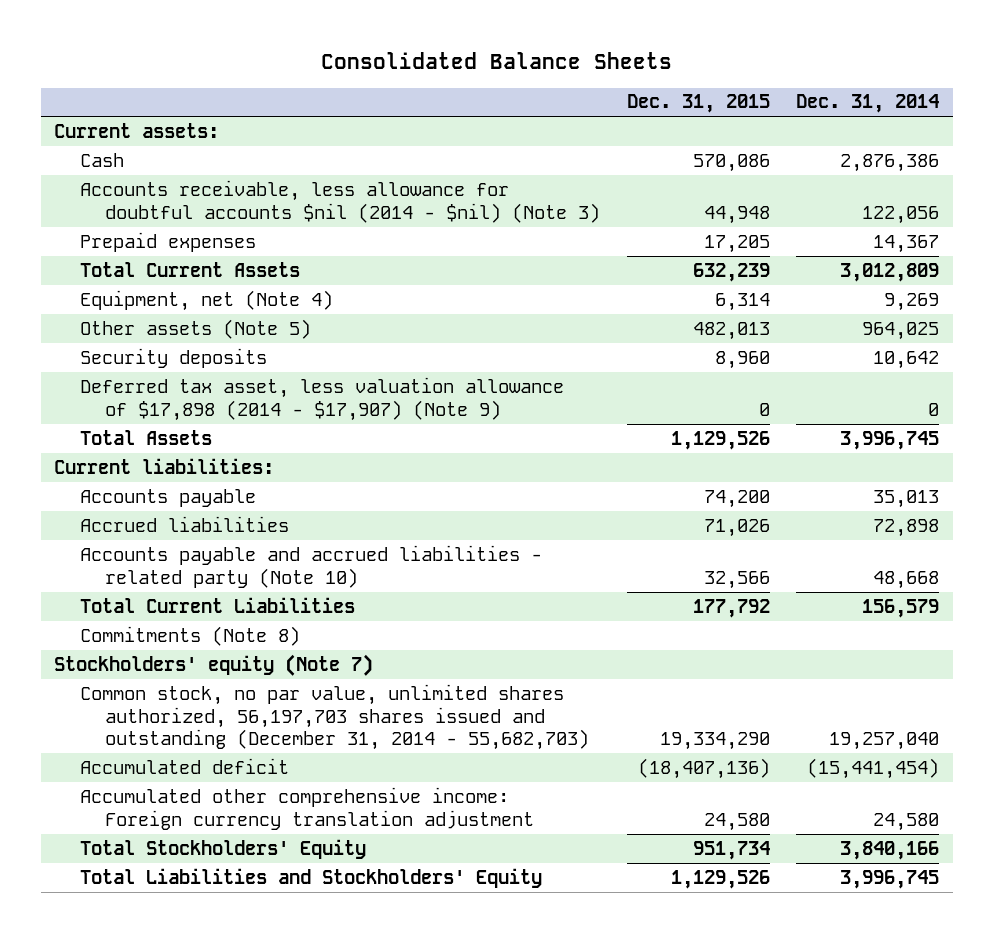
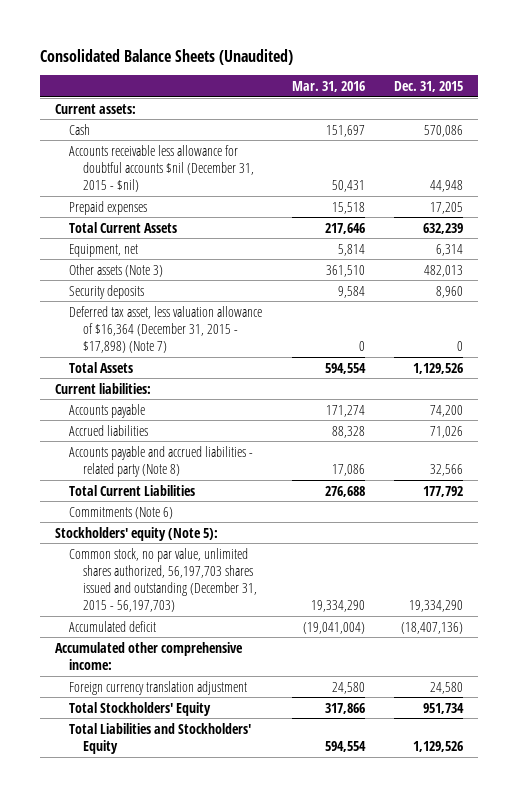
[320,52,672,70] Consolidated Balance Sheets -> [39,48,293,65] Consolidated Balance Sheets (Unaudited)
[796,94,940,114] Dec. 31, 2014 -> none
none -> [291,81,365,93] Mar. 31, 2016
[79,179,601,223] Accounts receivable, less allowance for doubtful accounts $nil (2014 - $nil) (Note 3) -> [69,144,255,193] Accounts receivable less allowance for doubtful accounts $nil (December 31, 2015 - $nil)
[79,289,333,311] Equipment, net (Note 4) -> [69,243,139,257] Equipment, net
[79,318,311,339] Other assets (Note 5) -> [69,263,164,277] Other assets (Note 3)
[79,376,564,421] Deferred tax asset, less valuation allowance of $17,898 (2014 - $17,907) (Note 9) -> [69,305,263,354] Deferred tax asset, less valuation allowance of $16,364 (December 31, 2015 - $17,898) (Note 7)
[79,544,542,588] Accounts payable and accrued liabilities - related party (Note 10) -> [69,445,254,477] Accounts payable and accrued liabilities - related party (Note 8)
[79,625,300,646] Commitments (Note 8) -> [69,506,174,519] Commitments (Note 6)
[53,653,373,676] Stockholders' equity (Note 7) -> [54,526,218,541] Stockholders' equity (Note 5):
[79,683,590,751] Common stock, no par value, unlimited shares authorized, 56,197,703 shares issued and outstanding (December 31, 2014 - 55,682,703) -> [69,547,258,613] Common stock, no par value, unlimited shares authorized, 56,197,703 shares issued and outstanding (December 31, 2015 - 56,197,703)
none -> [54,641,243,670] Accumulated other comprehensive income:
[79,786,535,830] Accumulated other comprehensive income: Foreign currency translation adjustment -> [69,680,248,695] Foreign currency translation adjustment

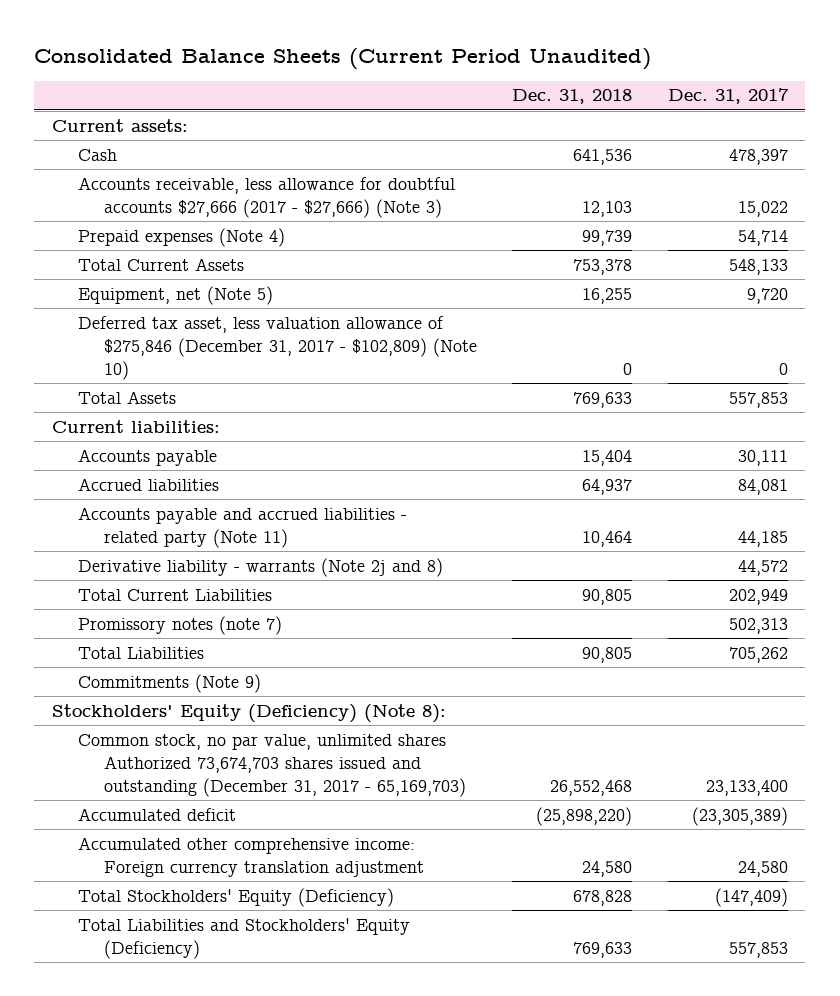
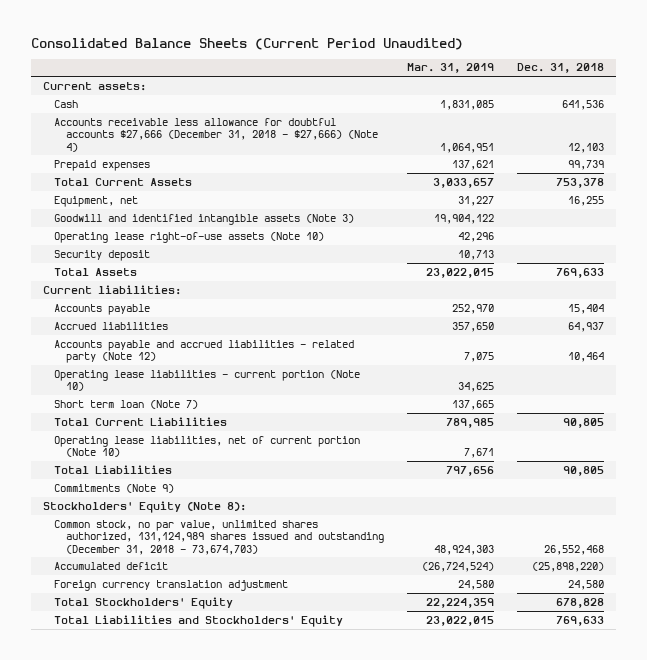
[667,88,789,105] Dec. 31, 2017 -> none
none -> [407,63,495,74] Mar. 31, 2019
[77,176,455,218] Accounts receivable, less allowance for doubtful accounts $27,666 (2017 - $27,666) (Note 3) -> [54,117,378,152] Accounts receivable less allowance for doubtful accounts $27,666 (December 31, 2018 - $27,666) (Note 4)
[77,227,285,247] Prepaid expenses (Note 4) -> [54,159,151,171] Prepaid expenses
[77,315,477,380] Deferred tax asset, less valuation allowance of $275,846 (December 31, 2017 - $102,809) (Note 10) -> none
[77,285,273,305] Equipment, net (Note 5) -> [54,195,139,207] Equipment, net
none -> [54,213,355,225] Goodwill and identified intangible assets (Note 3)
none -> [54,231,325,243] Operating lease right-of-use assets (Note 10)
none -> [54,249,151,261] Security deposit
[77,557,443,577] Derivative liability - warrants (Note 2j and 8) -> none
[77,506,407,548] Accounts payable and accrued liabilities - related party (Note 11) -> [54,339,355,364] Accounts payable and accrued liabilities - related party (Note 12)
none -> [54,369,361,392] Operating lease liabilities - current portion (Note 10)
none -> [54,399,199,409] Short term loan (Note 7)
[77,615,282,635] Promissory notes (note 7) -> none
none -> [54,435,361,458] Operating lease liabilities, net of current portion (Note 10)
[52,703,447,723] Stockholders' Equity (Deficiency) (Note 8): -> [42,500,246,513] Stockholders' Equity (Note 8):
[77,733,466,797] Common stock, no par value, unlimited shares Authorized 73,674,703 shares issued and outstanding (December 31, 2017 - 65,169,703) -> [54,519,384,555] Common stock, no par value, unlimited shares authorized, 131,124,989 shares issued and outstanding (December 31, 2018 - 73,674,703)
[77,836,424,877] Accumulated other comprehensive income: Foreign currency translation adjustment -> [54,579,289,591] Foreign currency translation adjustment
[77,887,394,907] Total Stockholders' Equity (Deficiency) -> [54,596,234,609] Total Stockholders' Equity
[77,917,410,959] Total Liabilities and Stockholders' Equity (Deficiency) -> [54,614,344,627] Total Liabilities and Stockholders' Equity

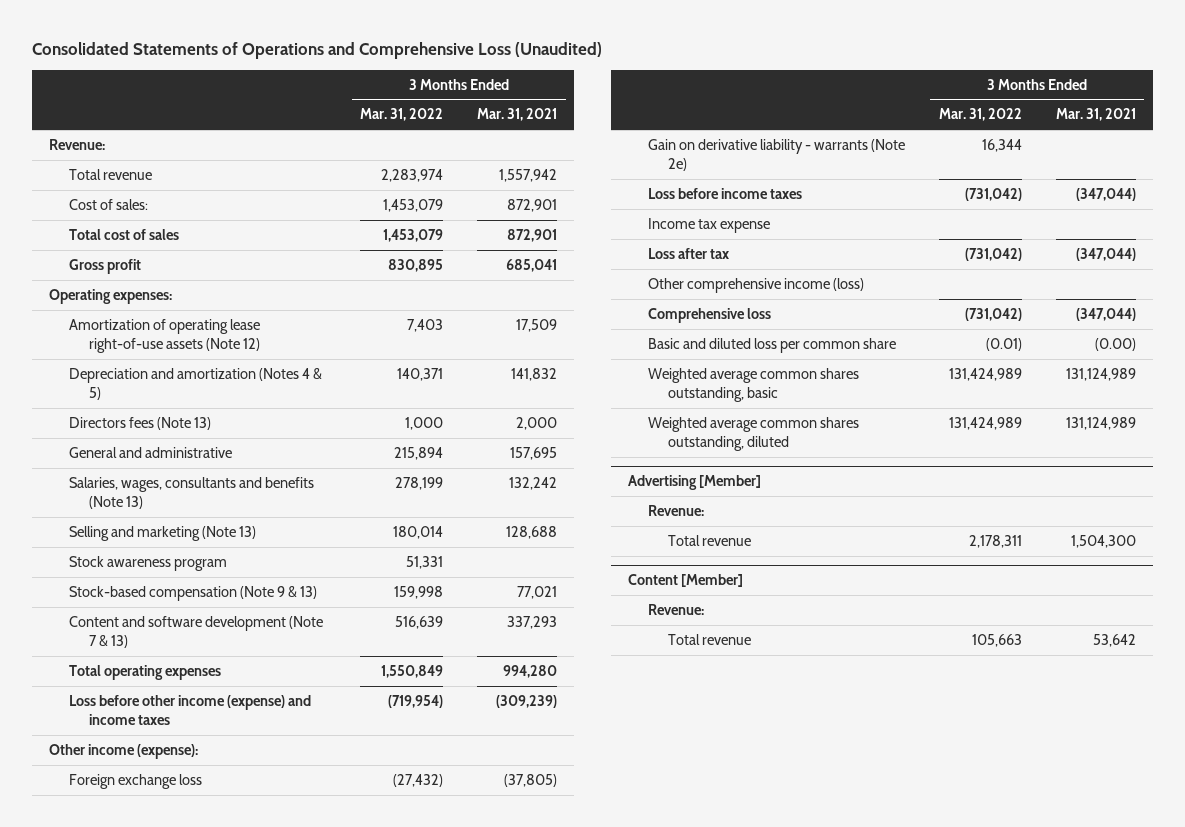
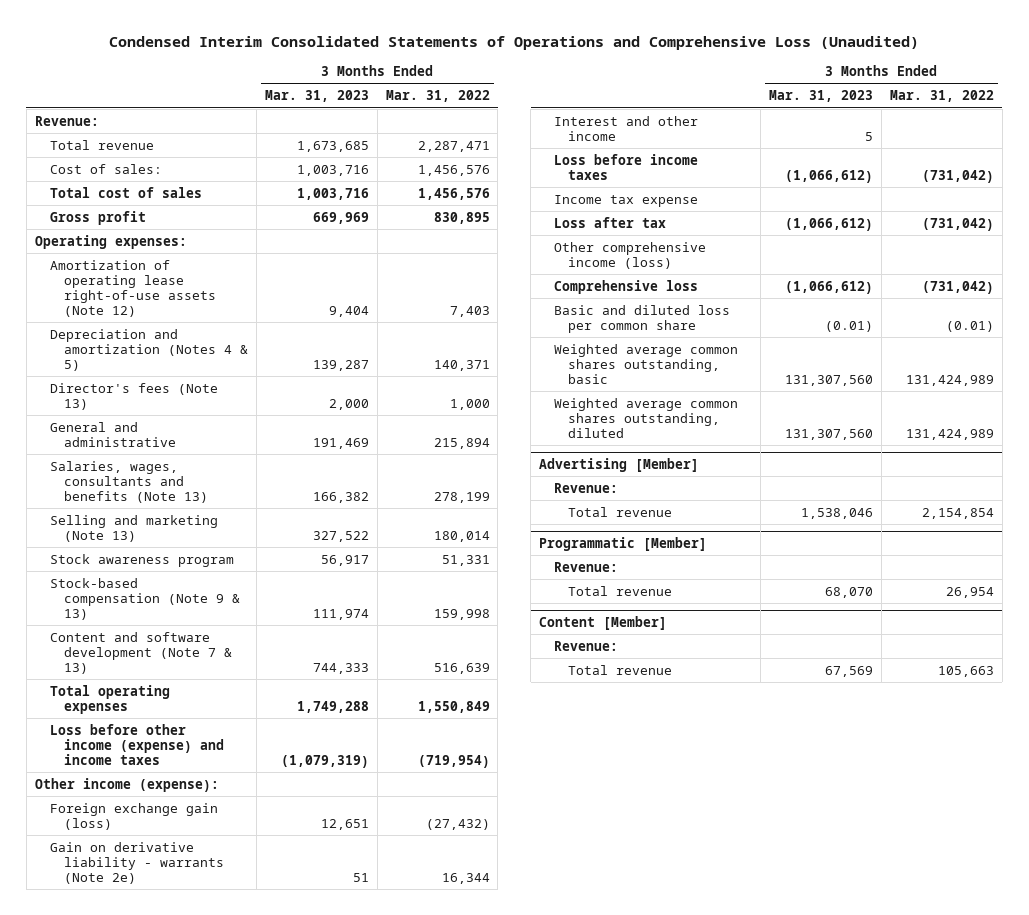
[32,41,603,59] Consolidated Statements of Operations and Comprehensive Loss (Unaudited) -> [109,35,920,50] Condensed Interim Consolidated Statements of Operations and Comprehensive Loss (Unaudited)
[477,108,558,122] Mar. 31, 2021 -> none
none -> [264,90,369,103] Mar. 31, 2023
[381,168,444,182] 2,283,974 -> [417,140,490,152] 2,287,471
[383,198,444,212] 1,453,079 -> [417,164,490,176] 1,456,576
[383,228,444,242] 1,453,079 -> [417,187,490,200] 1,456,576
[69,416,212,430] Directors fees (Note 13) -> [49,382,218,410] Director's fees (Note 13)
[69,773,203,789] Foreign exchange loss -> [49,802,218,830] Foreign exchange gain (loss)
none -> [553,115,698,141] Interest and other income
[968,534,1022,548] 2,178,311 -> [921,507,994,519] 2,154,854
none -> [539,537,708,552] Programmatic [Member]
none -> [553,561,618,572] Revenue:
none -> [568,585,673,596] Total revenue

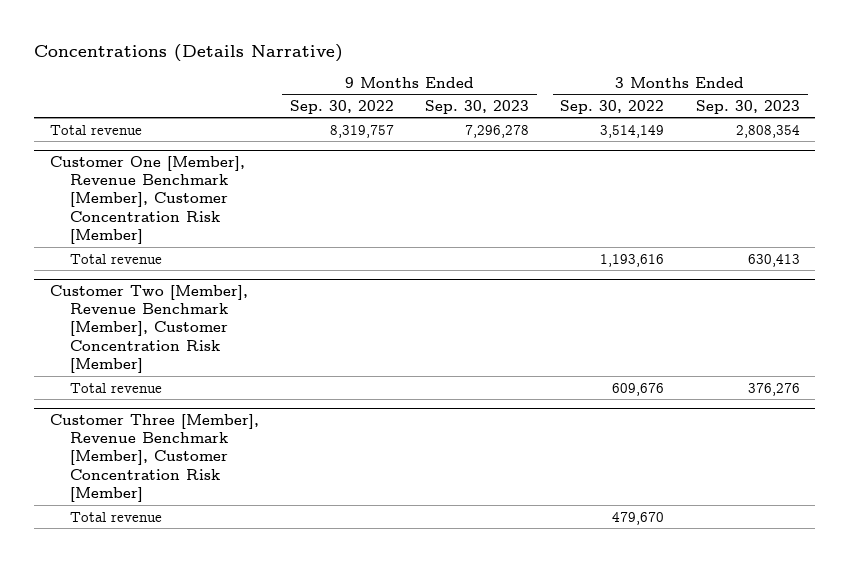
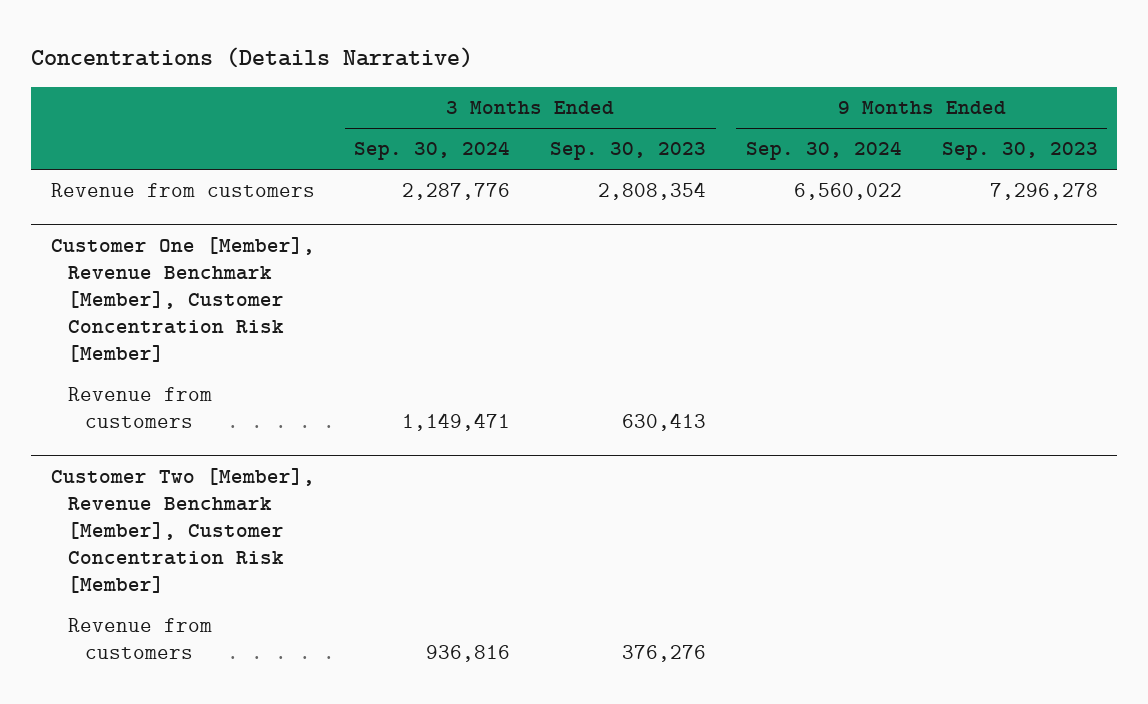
[290,100,395,115] Sep. 30, 2022 -> none
[560,100,665,115] Sep. 30, 2022 -> none
none -> [354,141,511,161] Sep. 30, 2024
none -> [745,141,902,161] Sep. 30, 2024
[49,124,142,135] Total revenue -> [50,183,315,198] Revenue from customers
[69,253,162,264] Total revenue -> [67,387,212,429] Revenue from customers
[49,413,259,503] Customer Three [Member], Revenue Benchmark [Member], Customer Concentration Risk [Member] -> none
[69,511,162,522] Total revenue -> none
[69,382,162,393] Total revenue -> [67,618,212,660] Revenue from customers

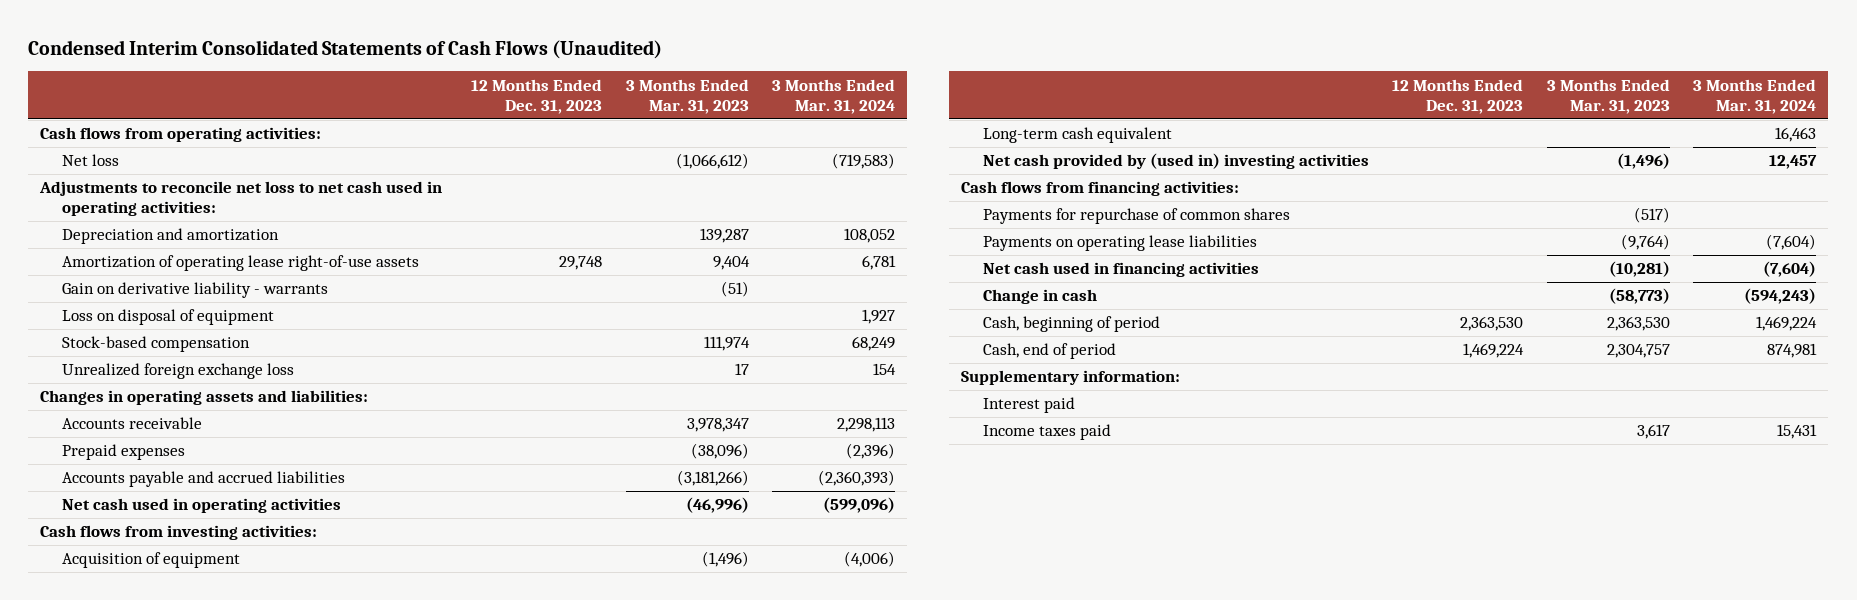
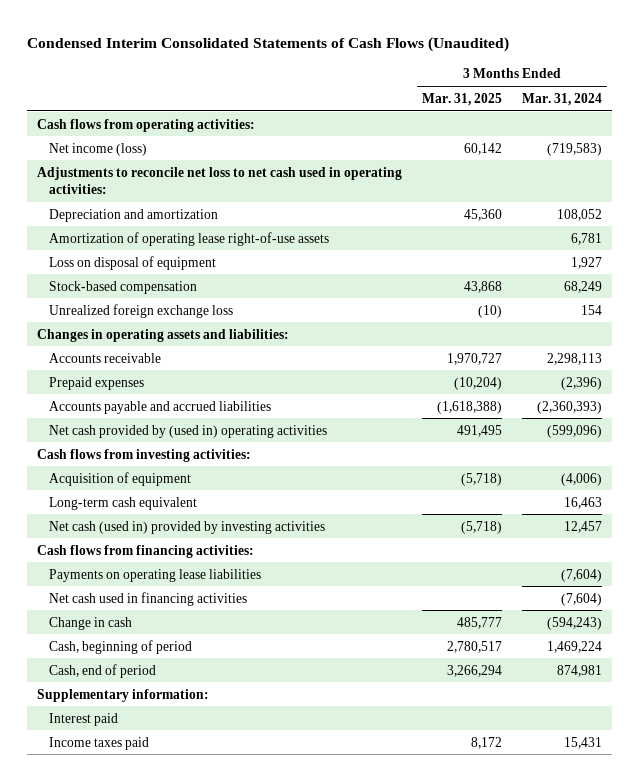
[471,78,603,114] 12 Months Ended Dec. 31, 2023 -> none
[625,78,749,114] 3 Months Ended Mar. 31, 2023 -> none
none -> [421,92,502,106] Mar. 31, 2025
[61,154,119,167] Net loss -> [49,142,148,156] Net income (loss)
[61,282,328,299] Gain on derivative liability - warrants -> none
[61,498,341,514] Net cash used in operating activities -> [49,424,328,438] Net cash provided by (used in) operating activities
[982,153,1369,170] Net cash provided by (used in) investing activities -> [49,520,326,534] Net cash (used in) provided by investing activities
[982,208,1290,225] Payments for repurchase of common shares -> none

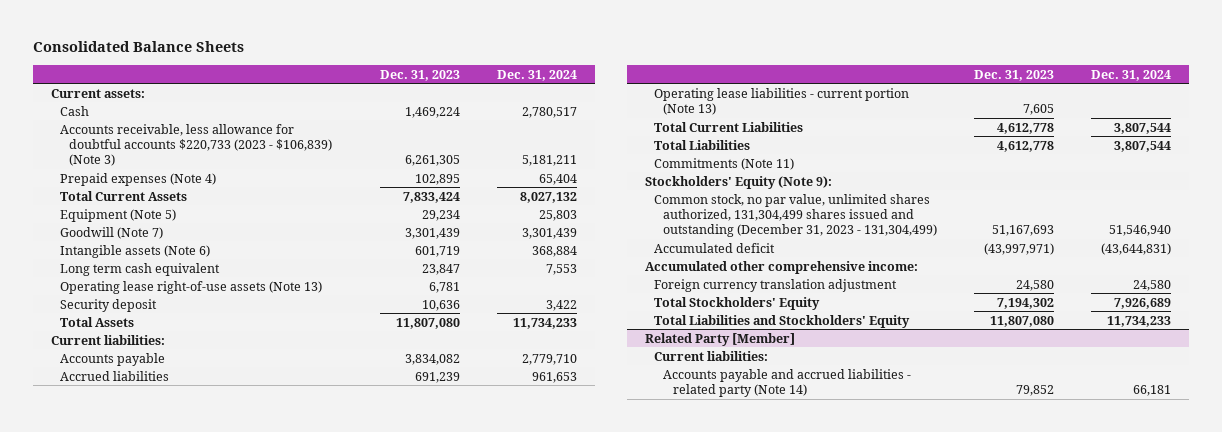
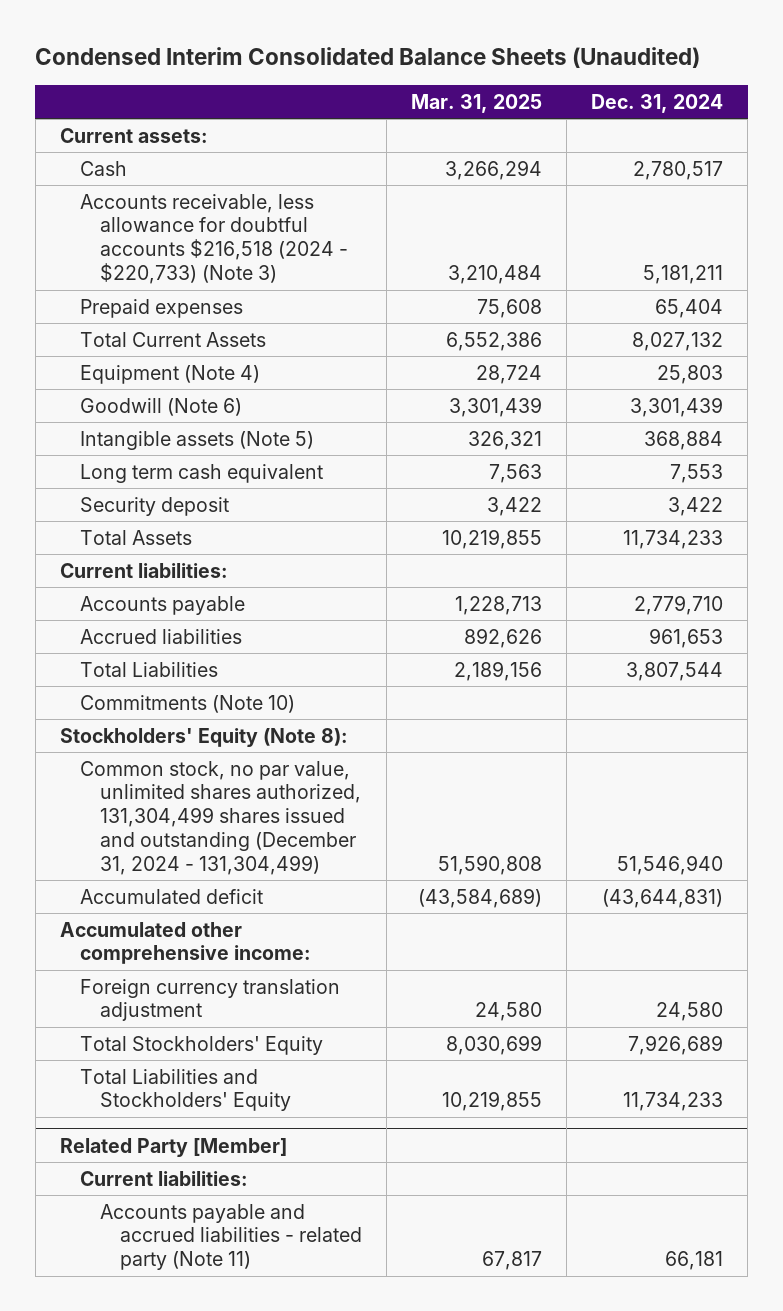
[32,41,244,53] Consolidated Balance Sheets -> [35,47,701,69] Condensed Interim Consolidated Balance Sheets (Unaudited)
[380,69,461,81] Dec. 31, 2023 -> none
none -> [411,93,543,113] Mar. 31, 2025
[60,123,333,166] Accounts receivable, less allowance for doubtful accounts $220,733 (2023 - $106,839) (Note 3) -> [79,193,348,284] Accounts receivable, less allowance for doubtful accounts $216,518 (2024 - $220,733) (Note 3)
[60,172,217,186] Prepaid expenses (Note 4) -> [79,298,243,318] Prepaid expenses
[60,208,177,222] Equipment (Note 5) -> [79,364,260,384] Equipment (Note 4)
[60,226,164,239] Goodwill (Note 7) -> [79,397,242,416] Goodwill (Note 6)
[60,244,211,258] Intangible assets (Note 6) -> [79,430,314,450] Intangible assets (Note 5)
[60,280,323,294] Operating lease right-of-use assets (Note 13) -> none
[654,87,910,115] Operating lease liabilities - current portion (Note 13) -> none
[654,121,804,132] Total Current Liabilities -> none
[654,157,795,170] Commitments (Note 11) -> [79,694,295,713] Commitments (Note 10)
[644,175,832,189] Stockholders' Equity (Note 9): -> [59,727,348,747] Stockholders' Equity (Note 8):
[654,193,938,237] Common stock, no par value, unlimited shares authorized, 131,304,499 shares issued and outstanding (December 31, 2023 - 131,304,499) -> [79,760,361,875] Common stock, no par value, unlimited shares authorized, 131,304,499 shares issued and outstanding (December 31, 2024 - 131,304,499)
[663,368,912,397] Accounts payable and accrued liabilities - related party (Note 14) -> [99,1203,362,1271] Accounts payable and accrued liabilities - related party (Note 11)

